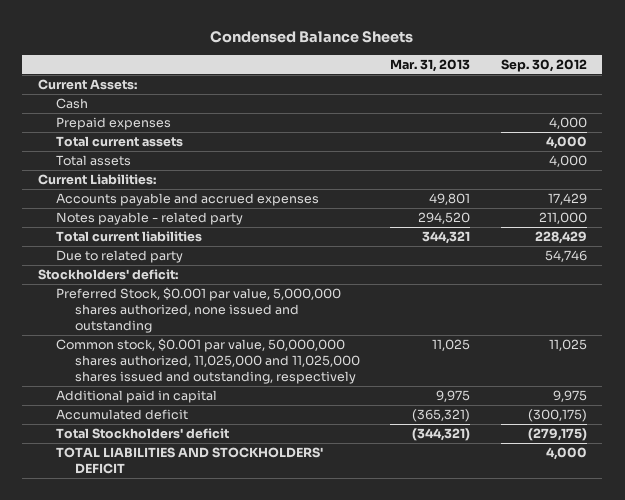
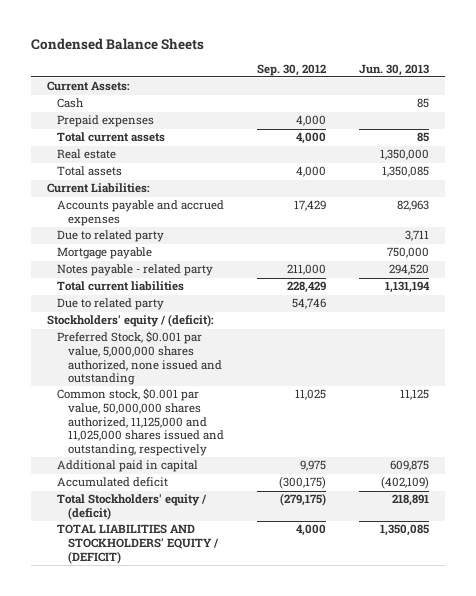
[390,58,471,72] Mar. 31, 2013 -> none
none -> [358,63,429,76] Jun. 30, 2013
none -> [57,149,117,160] Real estate
none -> [57,230,165,243] Due to related party
none -> [57,247,153,260] Mortgage payable
[37,269,178,281] Stockholders' deficit: -> [47,314,215,328] Stockholders' equity / (deficit):
[56,338,360,384] Common stock, $0.001 par value, 50,000,000 shares authorized, 11,025,000 and 11,025,000 shares issued and outstanding, respectively -> [57,388,224,456] Common stock, $0.001 par value, 50,000,000 shares authorized, 11,125,000 and 11,025,000 shares issued and outstanding, respectively
[56,428,230,440] Total Stockholders' deficit -> [57,494,208,520] Total Stockholders' equity / (deficit)
[56,447,324,475] TOTAL LIABILITIES AND STOCKHOLDERS' DEFICIT -> [57,524,219,564] TOTAL LIABILITIES AND STOCKHOLDERS' EQUITY / (DEFICIT)

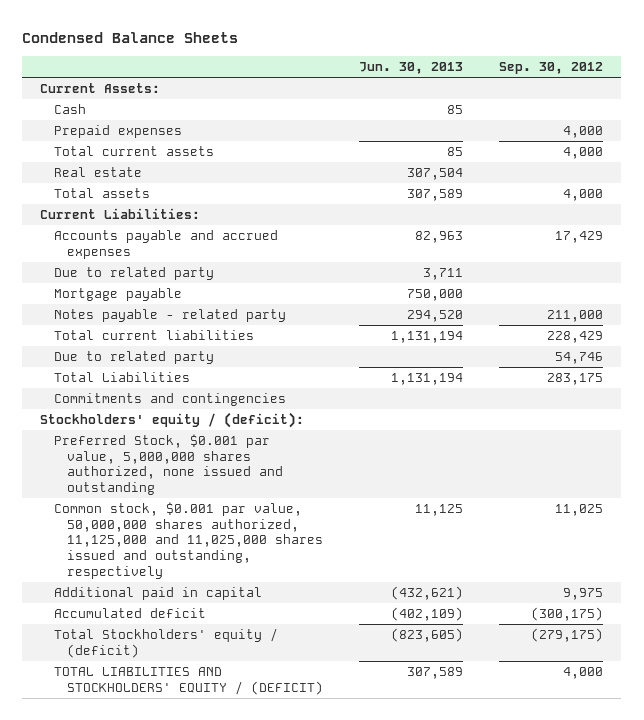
[379,149,429,161] 1,350,000 -> [407,168,464,181] 307,504
[381,166,429,178] 1,350,085 -> [407,189,464,202] 307,589
none -> [53,372,190,383] Total Liabilities
none -> [53,393,286,407] Commitments and contingencies
[389,460,429,472] 609,875 -> [391,586,464,601] (432,621)
[391,494,429,507] 218,891 -> [391,628,464,643] (823,605)
[379,524,429,537] 1,350,085 -> [407,667,464,680] 307,589

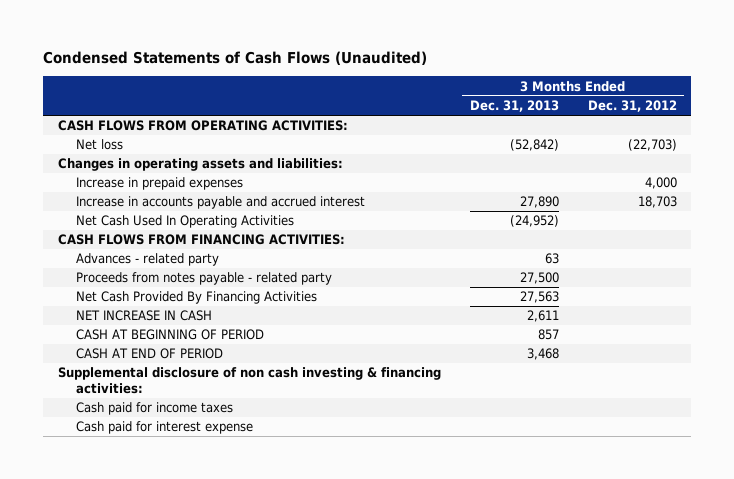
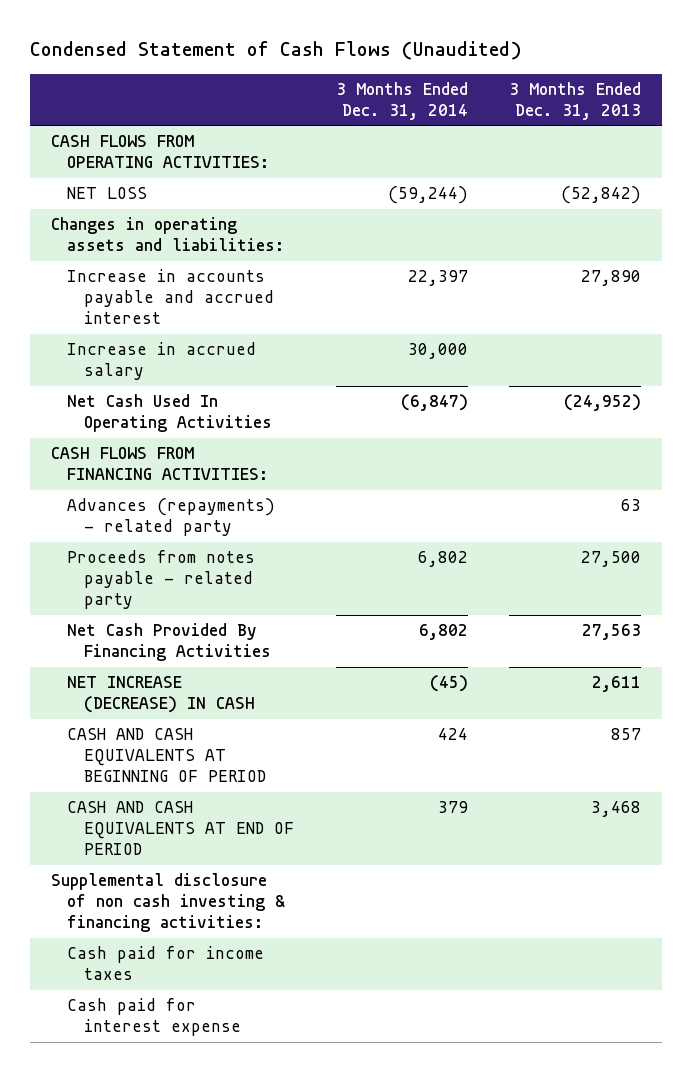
[43,51,428,66] Condensed Statements of Cash Flows (Unaudited) -> [29,41,522,61] Condensed Statement of Cash Flows (Unaudited)
[587,100,677,113] Dec. 31, 2012 -> none
none -> [335,81,468,120] 3 Months Ended Dec. 31, 2014
[75,139,123,151] Net loss -> [67,187,148,200] NET LOSS
[75,177,243,191] Increase in prepaid expenses -> none
none -> [67,342,257,381] Increase in accrued salary
[75,253,219,267] Advances - related party -> [67,498,276,537] Advances (repayments) - related party
[75,310,212,322] NET INCREASE IN CASH -> [67,676,255,714] NET INCREASE (DECREASE) IN CASH
[75,329,264,341] CASH AT BEGINNING OF PERIOD -> [67,728,266,783] CASH AND CASH EQUIVALENTS AT BEGINNING OF PERIOD
[75,348,223,360] CASH AT END OF PERIOD -> [67,801,294,856] CASH AND CASH EQUIVALENTS AT END OF PERIOD

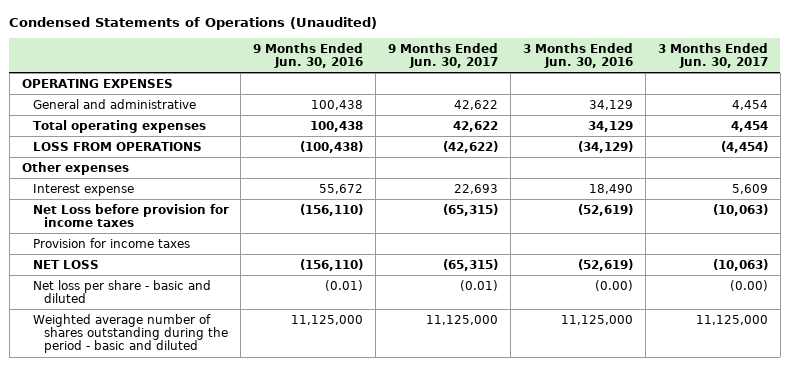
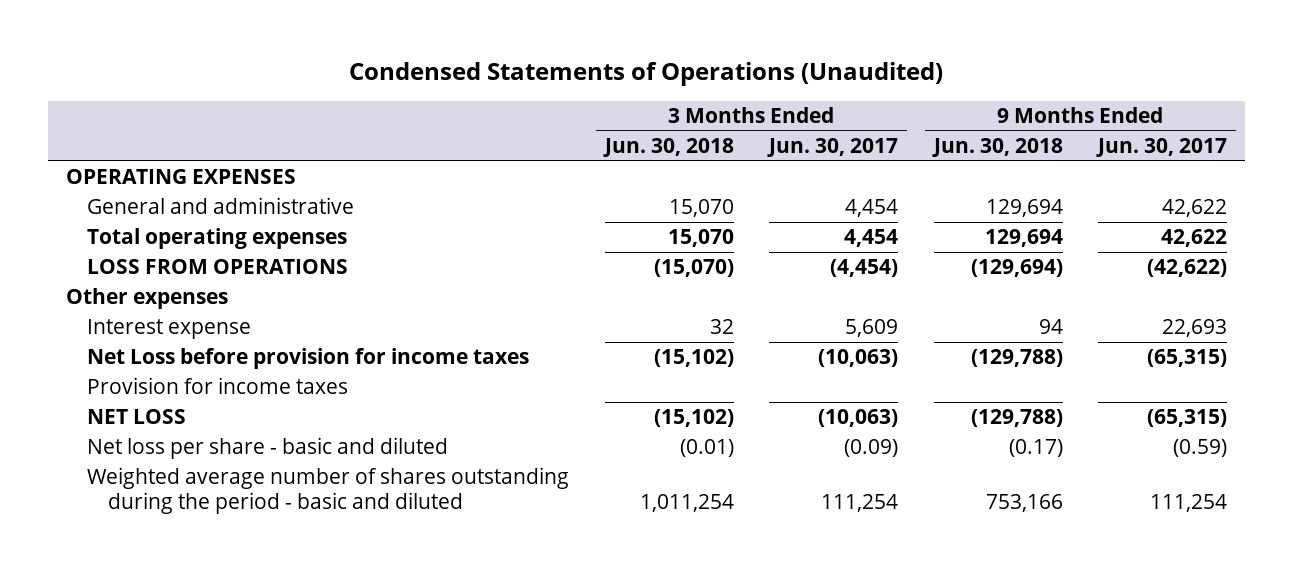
[253,42,364,69] 9 Months Ended Jun. 30, 2016 -> none
[523,42,634,69] 3 Months Ended Jun. 30, 2016 -> none
none -> [602,138,734,158] Jun. 30, 2018
none -> [931,138,1063,158] Jun. 30, 2018
[460,279,499,291] (0.01) -> [1173,439,1228,458] (0.59)
[729,279,768,291] (0.00) -> [844,439,899,458] (0.09)
[426,314,499,325] 11,125,000 -> [1150,494,1228,513] 111,254
[695,314,768,325] 11,125,000 -> [821,494,899,513] 111,254

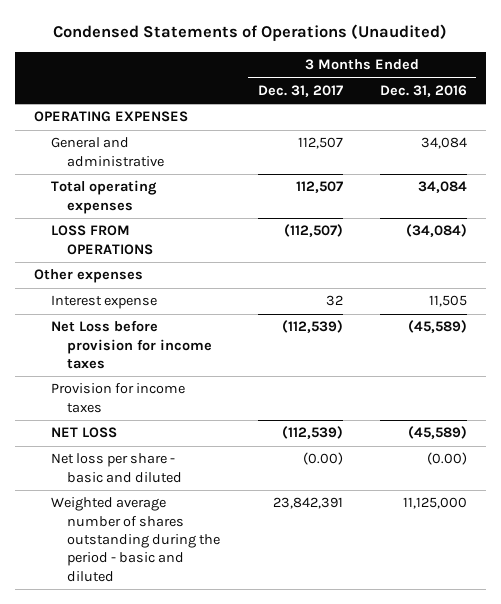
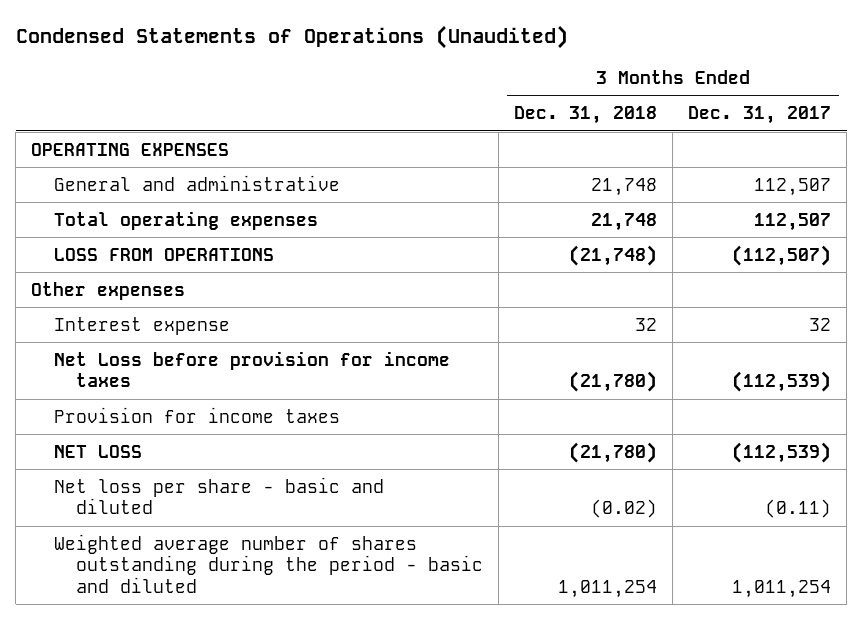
[380,84,468,97] Dec. 31, 2016 -> none
none -> [514,106,658,125] Dec. 31, 2018
[302,452,343,466] (0.00) -> [765,499,832,519] (0.11)
[272,497,343,510] 23,842,391 -> [732,579,832,598] 1,011,254

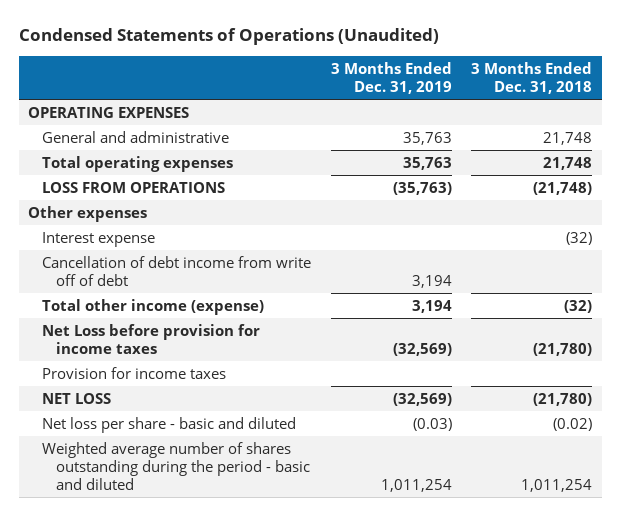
[688,106,832,125] Dec. 31, 2017 -> none
none -> [330,61,452,95] 3 Months Ended Dec. 31, 2019
[635,317,658,331] 32 -> [566,231,593,245] (32)
none -> [42,255,312,286] Cancellation of debt income from write off of debt
none -> [42,298,265,315] Total other income (expense)

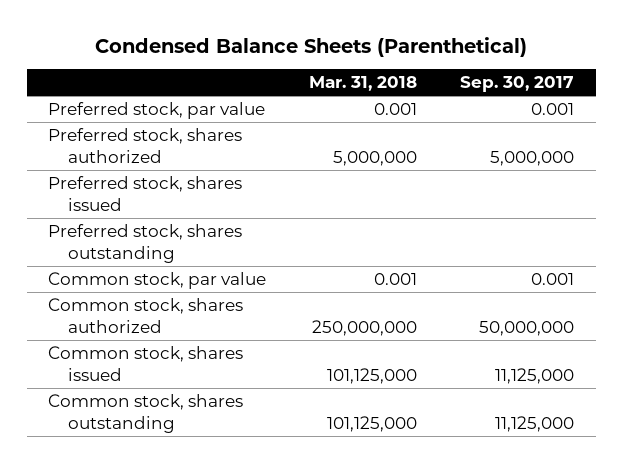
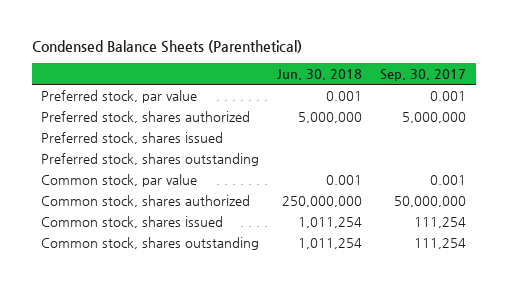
[309,76,418,92] Mar. 31, 2018 -> none
none -> [277,68,363,80] Jun. 30, 2018
[495,367,575,384] 11,125,000 -> [414,216,467,228] 111,254
[495,415,575,432] 11,125,000 -> [414,237,467,249] 111,254

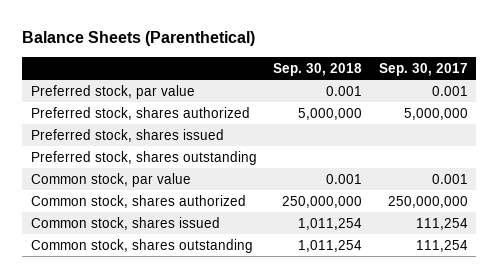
[31,39,302,53] Condensed Balance Sheets (Parenthetical) -> [22,31,256,47] Balance Sheets (Parenthetical)
[277,68,363,80] Jun. 30, 2018 -> none
none -> [273,62,363,76] Sep. 30, 2018
[394,195,467,207] 50,000,000 -> [387,195,468,208] 250,000,000

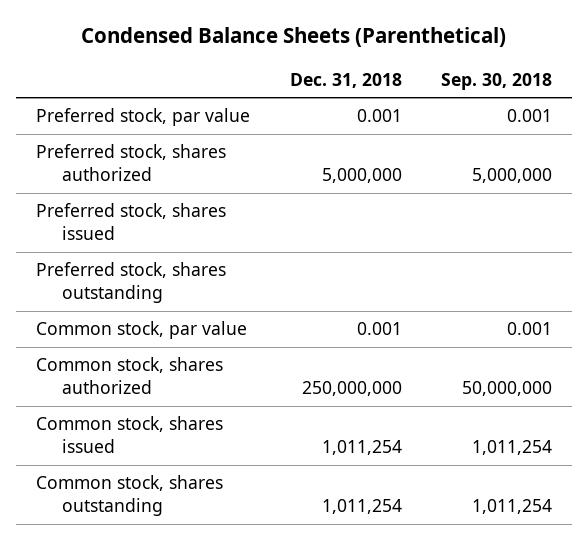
[22,31,256,47] Balance Sheets (Parenthetical) -> [81,27,507,48] Condensed Balance Sheets (Parenthetical)
[378,62,468,76] Sep. 30, 2017 -> none
none -> [289,72,402,88] Dec. 31, 2018
[282,195,363,208] 250,000,000 -> [462,381,553,397] 50,000,000

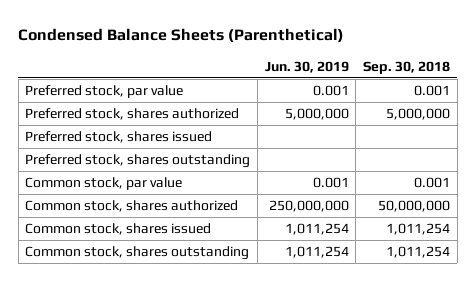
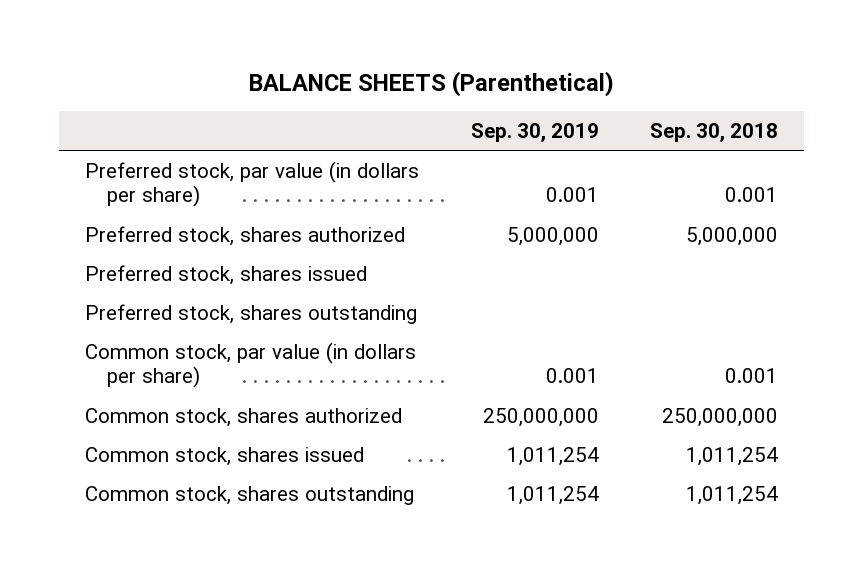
[18,28,345,44] Condensed Balance Sheets (Parenthetical) -> [248,70,614,97] BALANCE SHEETS (Parenthetical)
[264,60,349,73] Jun. 30, 2019 -> none
none -> [470,122,599,142] Sep. 30, 2019
[25,85,184,99] Preferred stock, par value -> [84,160,419,208] Preferred stock, par value (in dollars per share)
[25,177,183,191] Common stock, par value -> [84,341,416,389] Common stock, par value (in dollars per share)
[378,200,451,213] 50,000,000 -> [662,407,779,427] 250,000,000

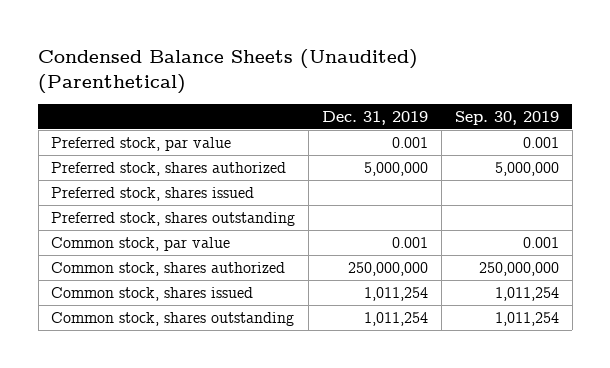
[248,70,614,97] BALANCE SHEETS (Parenthetical) -> [38,48,419,94] Condensed Balance Sheets (Unaudited) (Parenthetical)
[650,122,779,142] Sep. 30, 2018 -> none
none -> [322,110,429,125] Dec. 31, 2019
[84,160,419,208] Preferred stock, par value (in dollars per share) -> [51,136,232,151] Preferred stock, par value
[84,341,416,389] Common stock, par value (in dollars per share) -> [51,236,231,251] Common stock, par value

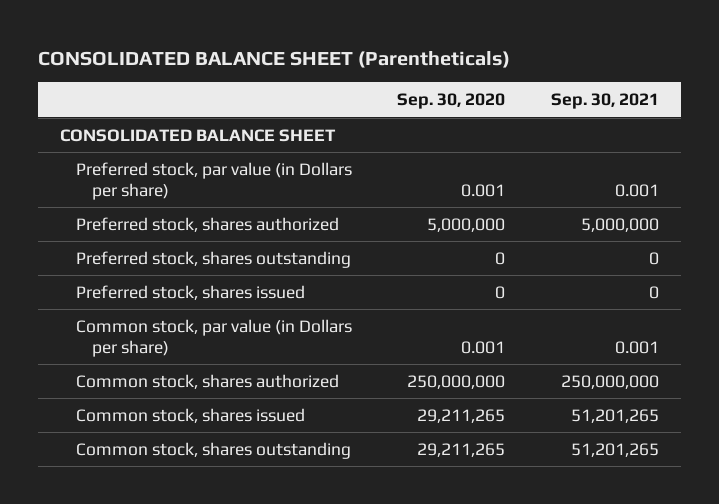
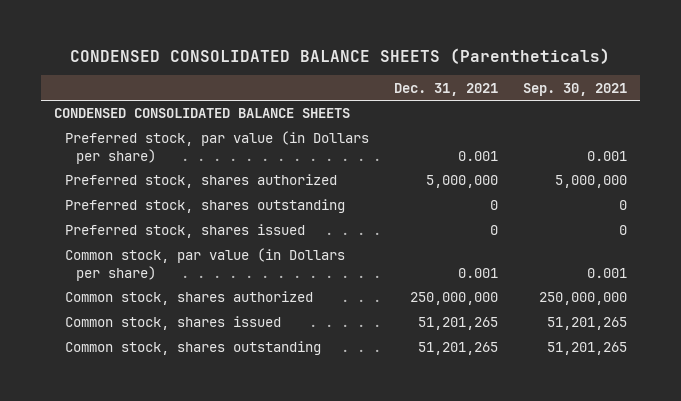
[37,50,510,68] CONSOLIDATED BALANCE SHEET (Parentheticals) -> [70,47,611,64] CONDENSED CONSOLIDATED BALANCE SHEETS (Parentheticals)
[397,93,506,110] Sep. 30, 2020 -> none
none -> [393,82,498,96] Dec. 31, 2021
[60,128,337,142] CONSOLIDATED BALANCE SHEET -> [53,108,350,119] CONDENSED CONSOLIDATED BALANCE SHEETS

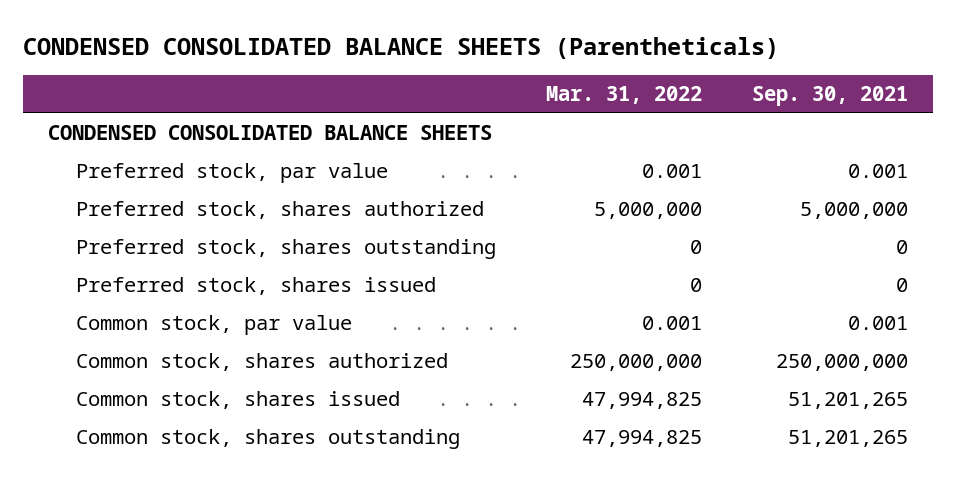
[393,82,498,96] Dec. 31, 2021 -> none
none -> [545,86,702,105] Mar. 31, 2022
[64,131,369,164] Preferred stock, par value (in Dollars per share) -> [75,163,388,184] Preferred stock, par value
[64,248,345,281] Common stock, par value (in Dollars per share) -> [75,315,352,336] Common stock, par value

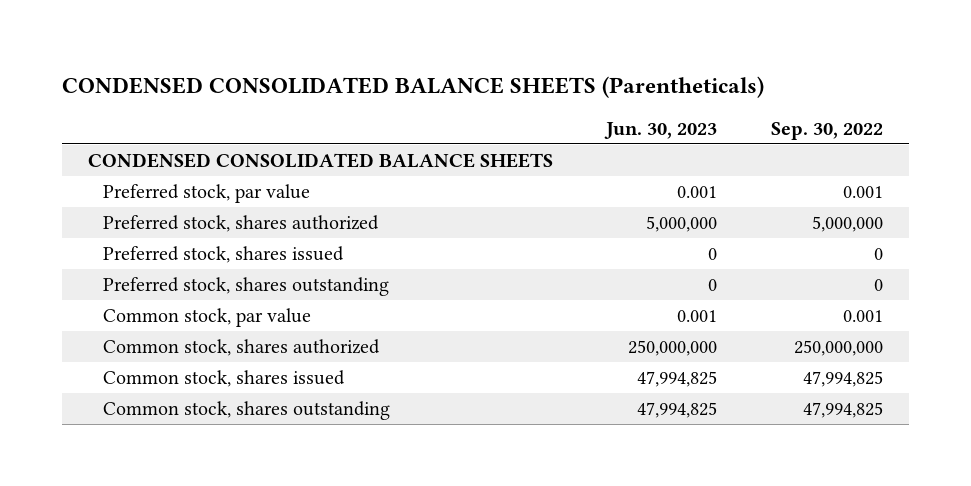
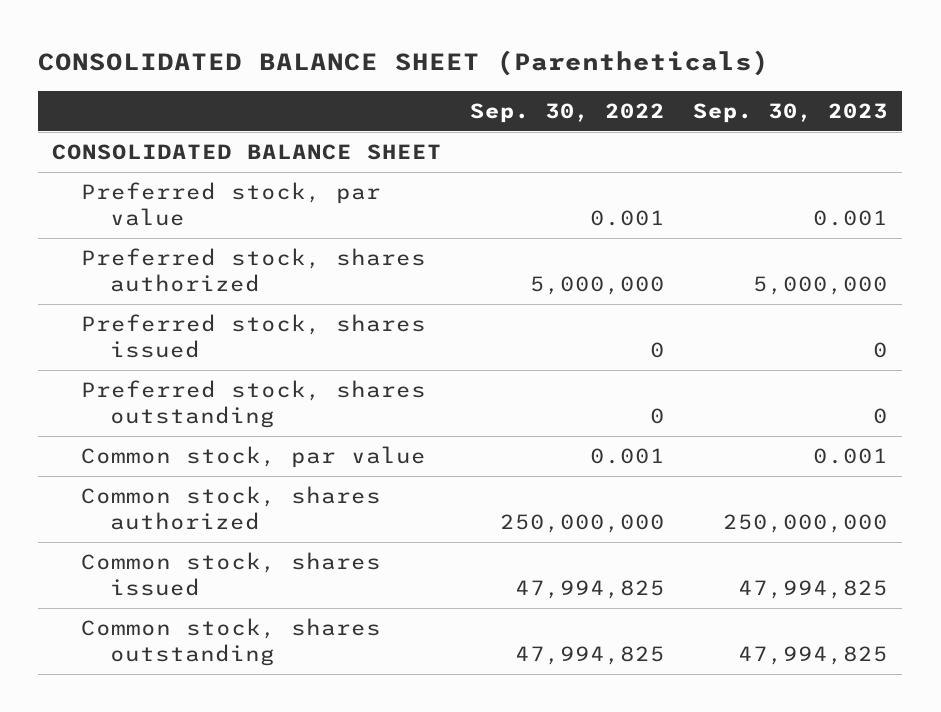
[61,76,764,99] CONDENSED CONSOLIDATED BALANCE SHEETS (Parentheticals) -> [38,50,770,77] CONSOLIDATED BALANCE SHEET (Parentheticals)
[604,122,718,140] Jun. 30, 2023 -> none
none -> [693,102,889,123] Sep. 30, 2023
[88,152,554,168] CONDENSED CONSOLIDATED BALANCE SHEETS -> [52,144,443,161] CONSOLIDATED BALANCE SHEET

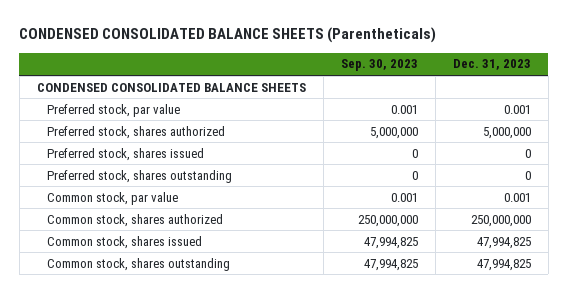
[38,50,770,77] CONSOLIDATED BALANCE SHEET (Parentheticals) -> [19,27,437,44] CONDENSED CONSOLIDATED BALANCE SHEETS (Parentheticals)
[470,102,666,123] Sep. 30, 2022 -> none
none -> [452,59,531,71] Dec. 31, 2023
[52,144,443,161] CONSOLIDATED BALANCE SHEET -> [36,82,306,92] CONDENSED CONSOLIDATED BALANCE SHEETS

